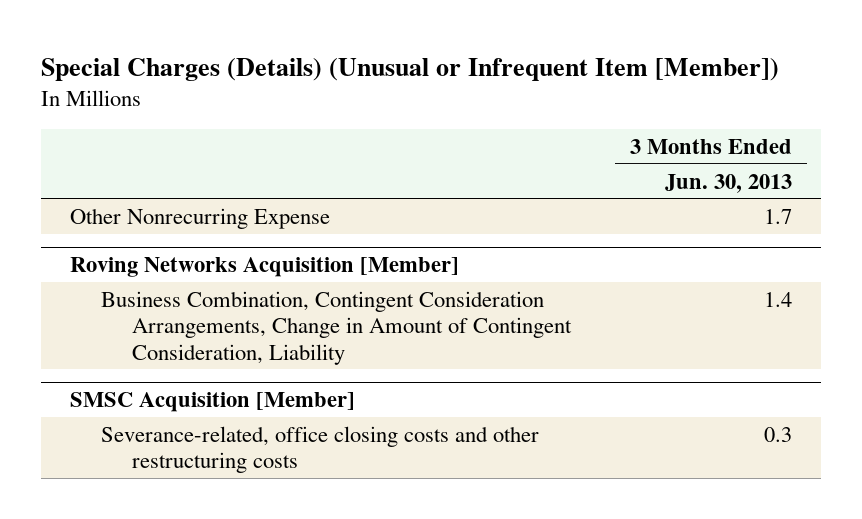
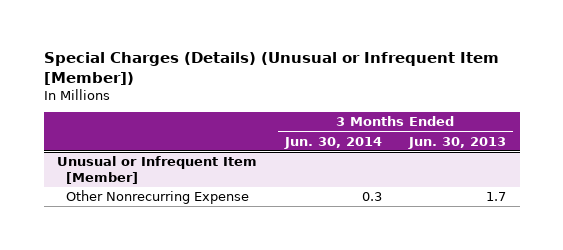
none -> [283,136,382,149] Jun. 30, 2014
none -> [57,156,258,185] Unusual or Infrequent Item [Member]
[70,256,460,277] Roving Networks Acquisition [Member] -> none
[101,290,572,365] Business Combination, Contingent Consideration Arrangements, Change in Amount of Contingent Consideration, Liability -> none
[70,391,356,412] SMSC Acquisition [Member] -> none
[101,425,540,474] Severance-related, office closing costs and other restructuring costs -> none

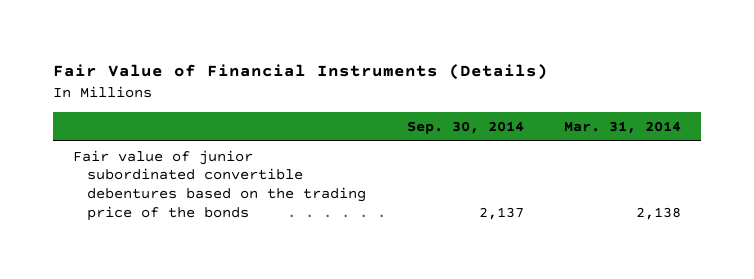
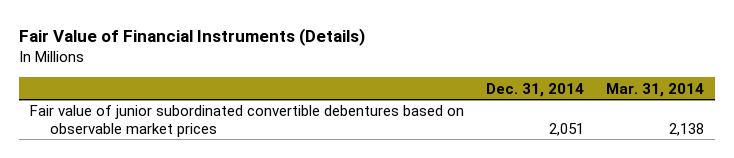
[406,121,524,135] Sep. 30, 2014 -> none
none -> [486,82,585,97] Dec. 31, 2014
[72,149,367,221] Fair value of junior subordinated convertible debentures based on the trading price of the bonds -> [30,105,465,137] Fair value of junior subordinated convertible debentures based on observable market prices

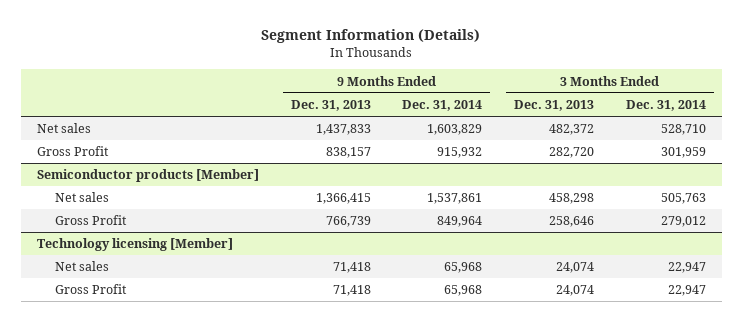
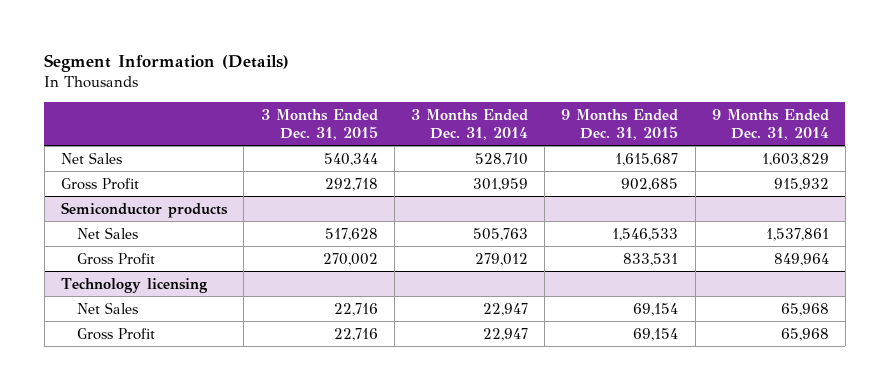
[290,99,371,111] Dec. 31, 2013 -> none
[514,99,595,111] Dec. 31, 2013 -> none
none -> [260,109,378,140] 3 Months Ended Dec. 31, 2015
none -> [561,109,679,140] 9 Months Ended Dec. 31, 2015
[37,123,92,134] Net sales -> [61,151,123,164] Net Sales
[37,169,260,183] Semiconductor products [Member] -> [61,201,229,218] Semiconductor products
[55,192,110,203] Net sales -> [76,226,138,239] Net Sales
[37,238,234,252] Technology licensing [Member] -> [61,277,209,293] Technology licensing
[55,261,110,272] Net sales -> [76,301,138,314] Net Sales

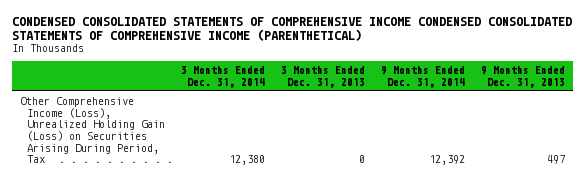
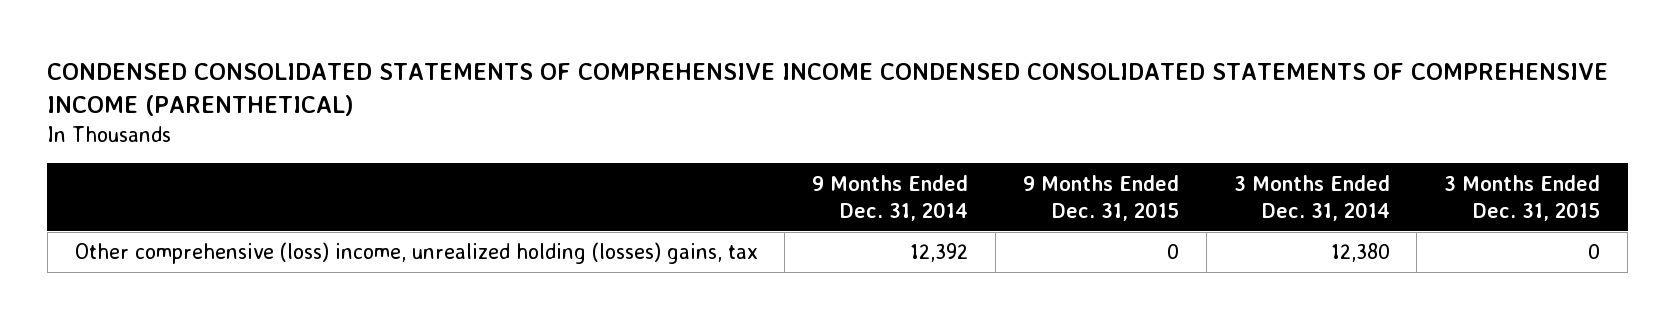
[280,66,365,88] 3 Months Ended Dec. 31, 2013 -> none
[481,66,566,88] 9 Months Ended Dec. 31, 2013 -> none
none -> [1022,174,1179,221] 9 Months Ended Dec. 31, 2015
none -> [1444,174,1601,221] 3 Months Ended Dec. 31, 2015
[19,97,165,164] Other Comprehensive Income (Loss), Unrealized Holding Gain (Loss) on Securities Arising During Period, Tax -> [74,242,758,265] Other comprehensive (loss) income, unrealized holding (losses) gains, tax

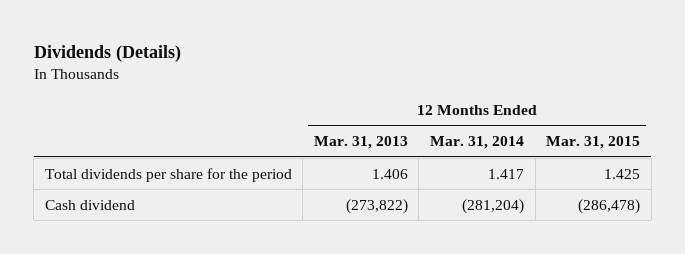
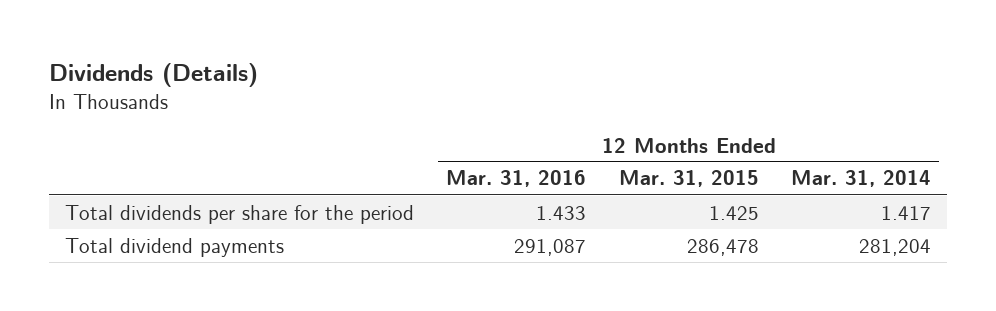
[313,136,408,150] Mar. 31, 2013 -> none
none -> [446,170,587,188] Mar. 31, 2016
[44,199,135,210] Cash dividend -> [64,237,284,257] Total dividend payments
[462,198,525,214] (281,204) -> [859,238,932,256] 281,204
[578,198,641,214] (286,478) -> [686,238,759,256] 286,478

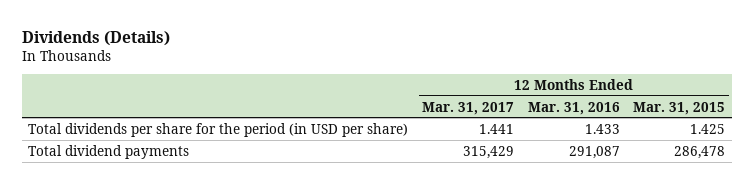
[791,170,932,188] Mar. 31, 2014 -> none
none -> [421,101,514,115] Mar. 31, 2017
[64,204,414,224] Total dividends per share for the period -> [28,122,409,137] Total dividends per share for the period (in USD per share)

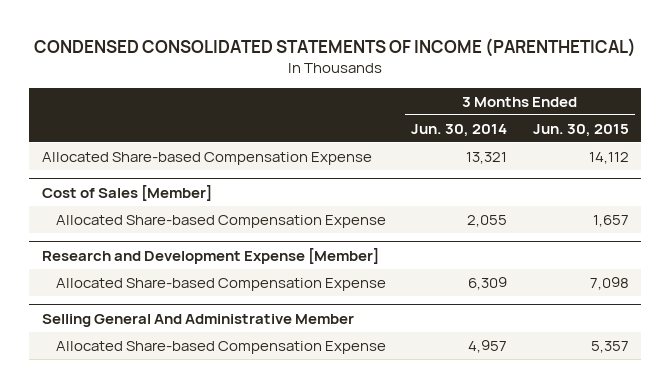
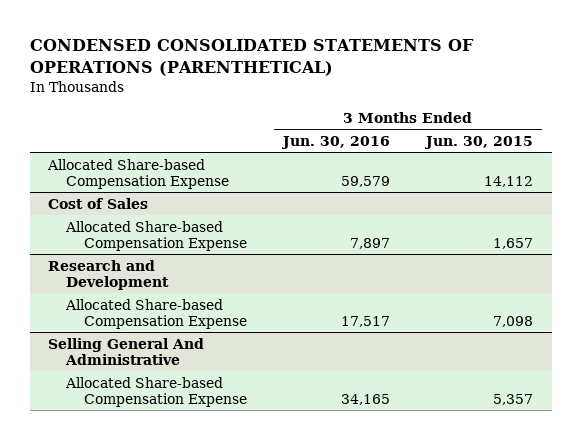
[34,37,637,57] CONDENSED CONSOLIDATED STATEMENTS OF INCOME (PARENTHETICAL) -> [29,39,474,77] CONDENSED CONSOLIDATED STATEMENTS OF OPERATIONS (PARENTHETICAL)
[411,123,508,137] Jun. 30, 2014 -> none
none -> [281,135,391,149] Jun. 30, 2016
[42,184,213,201] Cost of Sales [Member] -> [47,197,148,209] Cost of Sales
[42,247,380,264] Research and Development Expense [Member] -> [47,259,169,290] Research and Development
[42,313,355,327] Selling General And Administrative Member -> [47,337,204,365] Selling General And Administrative

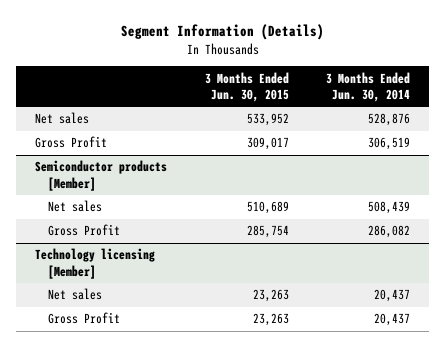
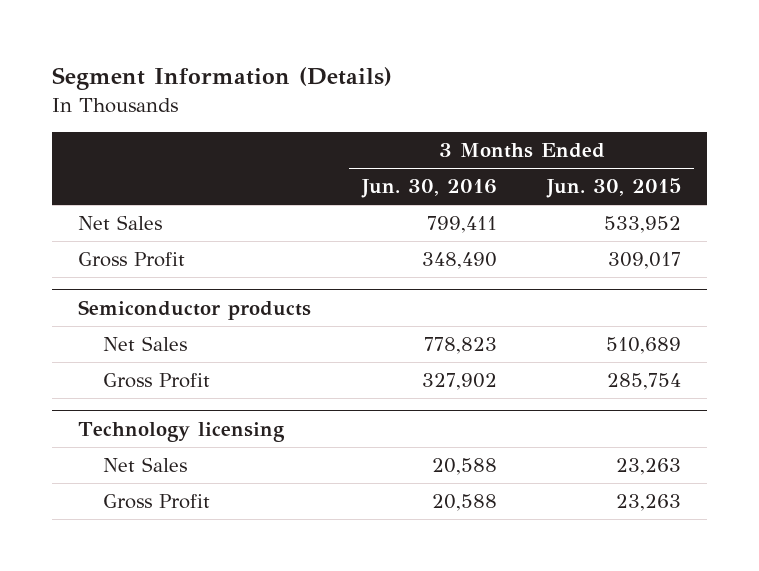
[326,71,411,102] 3 Months Ended Jun. 30, 2014 -> none
none -> [360,179,497,199] Jun. 30, 2016
[35,112,90,125] Net sales -> [77,215,162,231] Net Sales
[35,160,168,191] Semiconductor products [Member] -> [77,299,311,320] Semiconductor products
[48,200,103,213] Net sales -> [102,336,187,352] Net Sales
[35,248,156,279] Technology licensing [Member] -> [77,421,285,442] Technology licensing
[48,288,103,301] Net sales -> [102,457,187,473] Net Sales

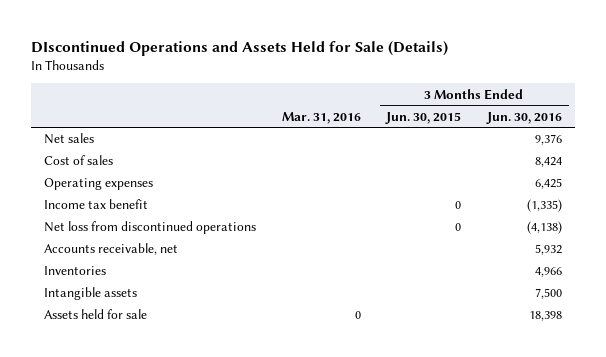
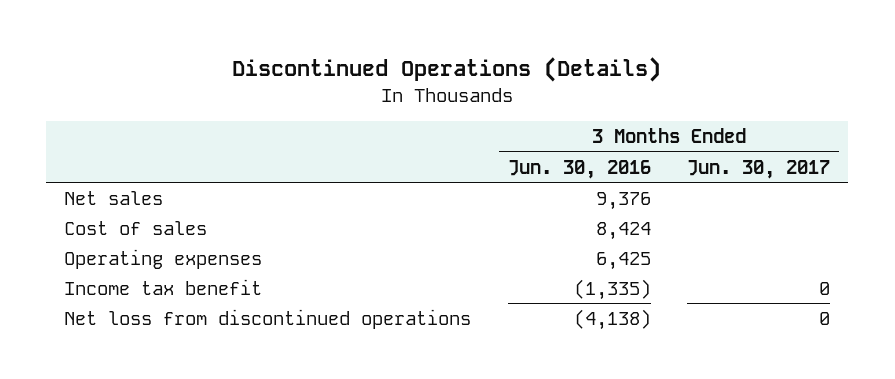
[30,40,448,56] DIscontinued Operations and Assets Held for Sale (Details) -> [232,57,662,83] Discontinued Operations (Details)
[281,111,361,124] Mar. 31, 2016 -> none
[385,111,462,124] Jun. 30, 2015 -> none
none -> [687,159,831,179] Jun. 30, 2017
[43,243,178,256] Accounts receivable, net -> none
[43,266,106,276] Inventories -> none
[43,287,137,301] Intangible assets -> none
[43,309,147,320] Assets held for sale -> none

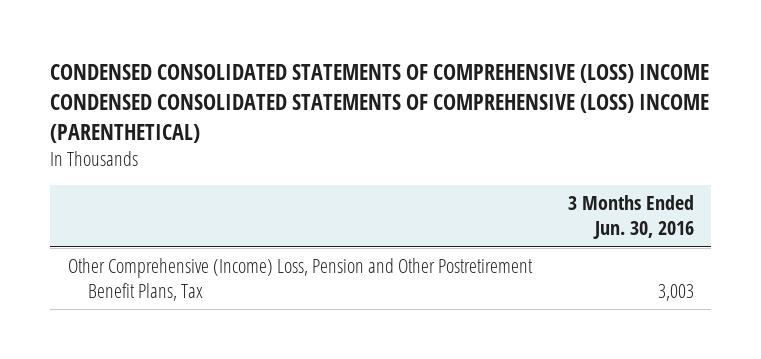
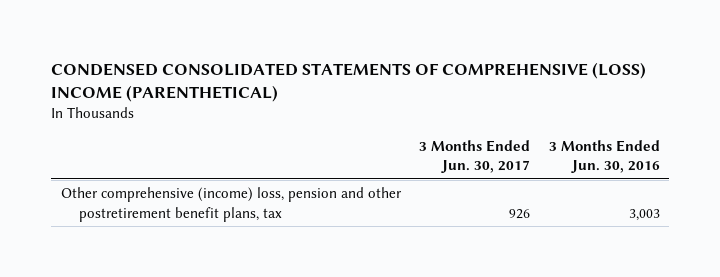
[50,64,710,143] CONDENSED CONSOLIDATED STATEMENTS OF COMPREHENSIVE (LOSS) INCOME CONDENSED CONSOLIDATED STATEMENTS OF COMPREHENSIVE (LOSS) INCOME (PARENTHETICAL) -> [51,61,647,102] CONDENSED CONSOLIDATED STATEMENTS OF COMPREHENSIVE (LOSS) INCOME (PARENTHETICAL)
none -> [419,140,531,174] 3 Months Ended Jun. 30, 2017
[67,258,533,301] Other Comprehensive (Income) Loss, Pension and Other Postretirement Benefit Plans, Tax -> [60,187,402,222] Other comprehensive (income) loss, pension and other postretirement benefit plans, tax

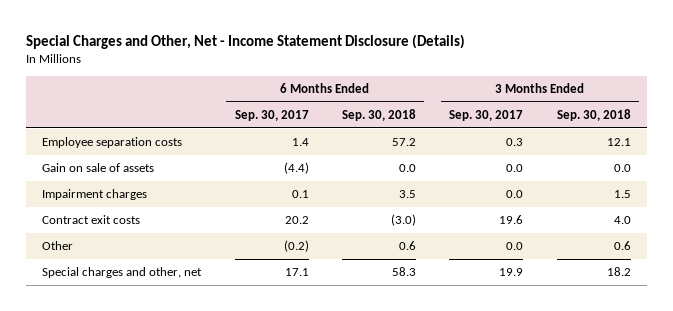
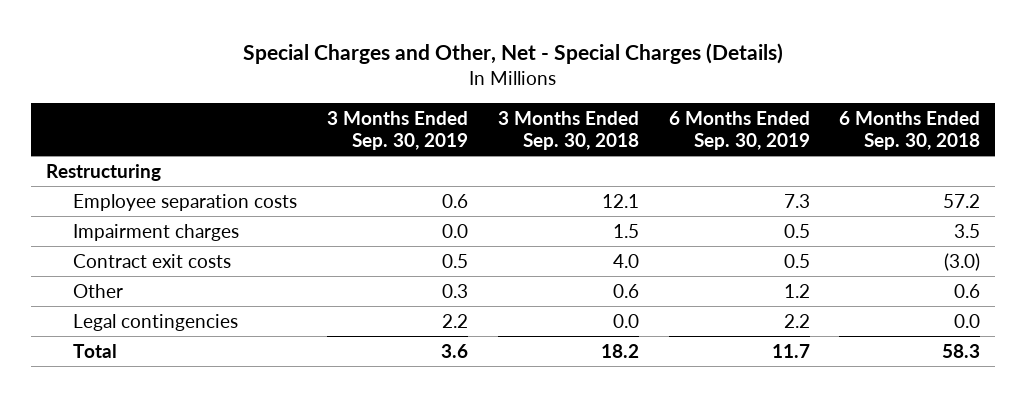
[25,33,465,49] Special Charges and Other, Net - Income Statement Disclosure (Details) -> [243,42,784,64] Special Charges and Other, Net - Special Charges (Details)
[234,109,309,121] Sep. 30, 2017 -> none
[449,109,524,121] Sep. 30, 2017 -> none
none -> [326,110,468,151] 3 Months Ended Sep. 30, 2019
none -> [668,110,810,151] 6 Months Ended Sep. 30, 2019
none -> [46,163,162,181] Restructuring
[42,163,155,173] Gain on sale of assets -> none
none -> [72,313,238,331] Legal contingencies
[42,267,203,279] Special charges and other, net -> [72,343,117,358] Total

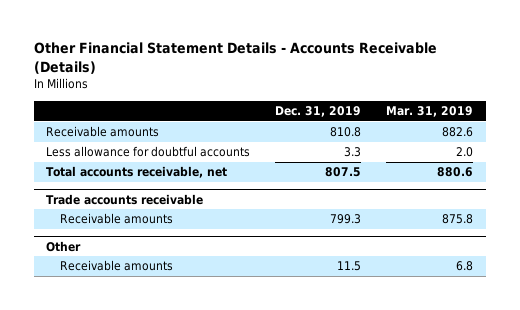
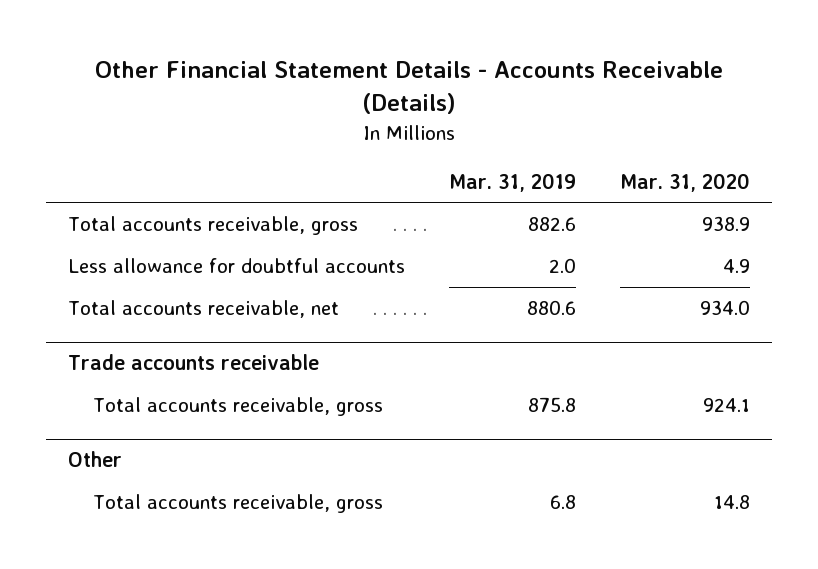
[275,106,362,118] Dec. 31, 2019 -> none
none -> [619,172,750,192] Mar. 31, 2020
[46,126,160,138] Receivable amounts -> [67,215,358,235] Total accounts receivable, gross
[60,213,174,225] Receivable amounts -> [92,396,383,416] Total accounts receivable, gross
[60,260,174,272] Receivable amounts -> [92,493,383,513] Total accounts receivable, gross

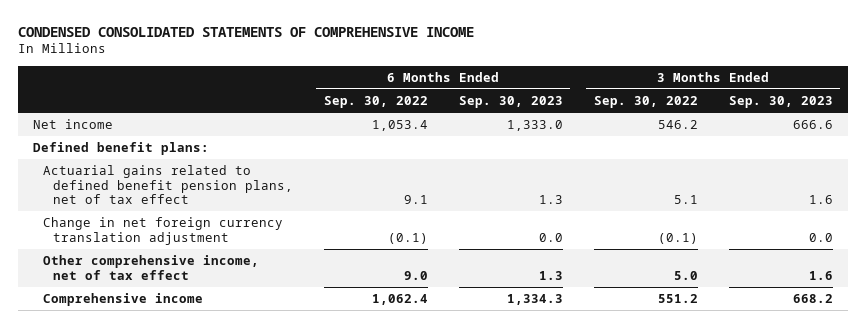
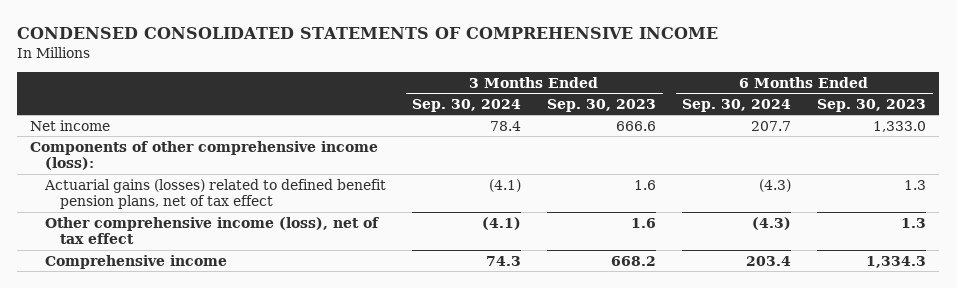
[323,96,428,109] Sep. 30, 2022 -> none
[593,96,698,109] Sep. 30, 2022 -> none
none -> [412,98,522,112] Sep. 30, 2024
none -> [682,98,792,112] Sep. 30, 2024
[33,142,210,156] Defined benefit plans: -> none
[42,217,283,245] Change in net foreign currency translation adjustment -> none
none -> [30,140,379,170] Components of other comprehensive income (loss):
[42,165,293,205] Actuarial gains related to defined benefit pension plans, net of tax effect -> [44,178,387,209] Actuarial gains (losses) related to defined benefit pension plans, net of tax effect
[42,255,259,280] Other comprehensive income, net of tax effect -> [45,216,380,244] Other comprehensive income (loss), net of tax effect

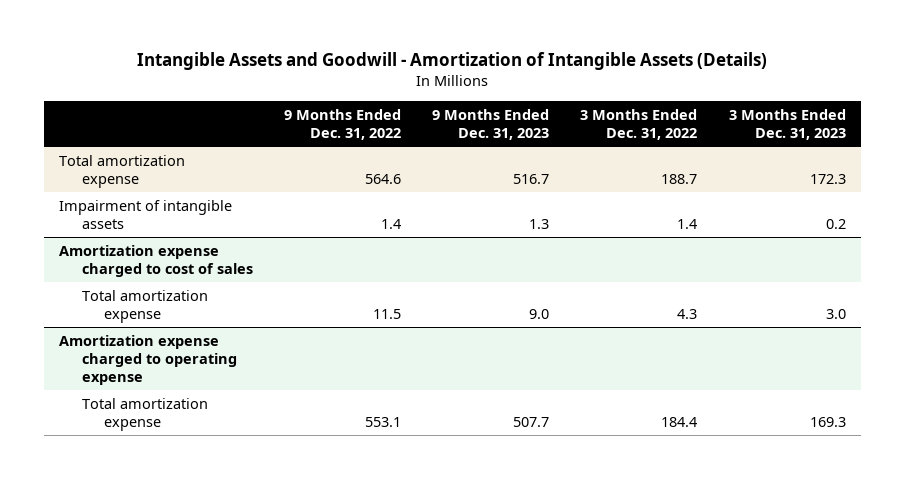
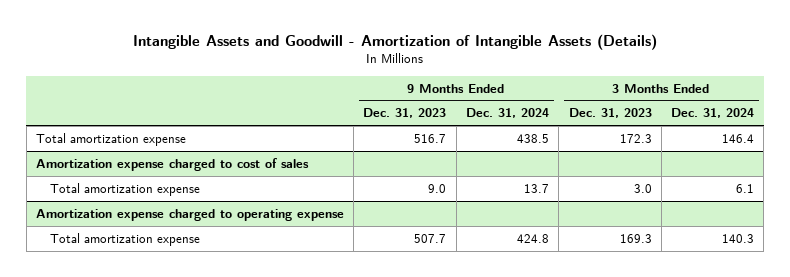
[283,108,401,140] 9 Months Ended Dec. 31, 2022 -> none
[580,108,698,140] 3 Months Ended Dec. 31, 2022 -> none
none -> [466,108,550,119] Dec. 31, 2024
none -> [671,108,755,119] Dec. 31, 2024
[59,200,233,229] Impairment of intangible assets -> none

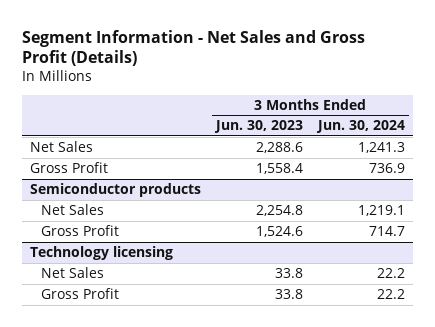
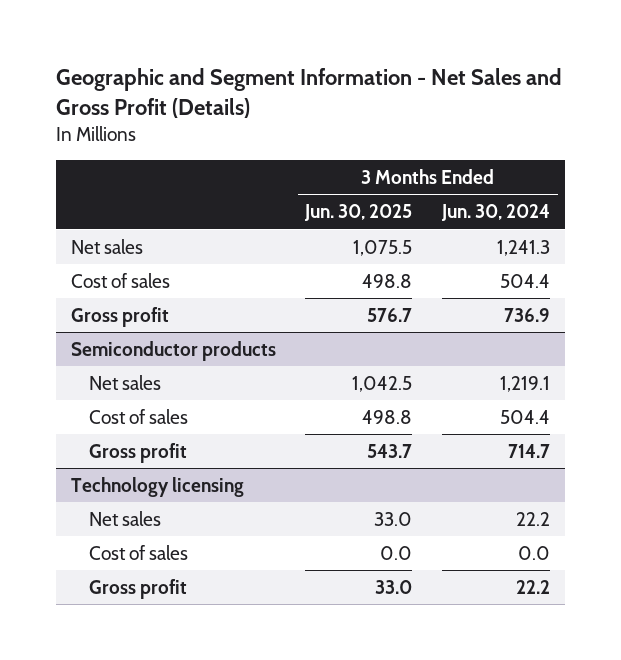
[21,29,365,67] Segment Information - Net Sales and Gross Profit (Details) -> [55,68,562,118] Geographic and Segment Information - Net Sales and Gross Profit (Details)
[213,120,303,134] Jun. 30, 2023 -> none
none -> [304,204,413,222] Jun. 30, 2025
[29,141,93,153] Net Sales -> [70,238,143,254] Net sales
none -> [70,272,170,288] Cost of sales
[29,162,108,174] Gross Profit -> [70,306,169,327] Gross profit
[41,204,105,216] Net Sales -> [88,374,161,390] Net sales
none -> [88,408,188,424] Cost of sales
[41,225,120,237] Gross Profit -> [88,442,187,463] Gross profit
[41,267,105,279] Net Sales -> [88,510,161,526] Net sales
none -> [88,544,188,560] Cost of sales
[41,288,120,300] Gross Profit -> [88,578,187,599] Gross profit

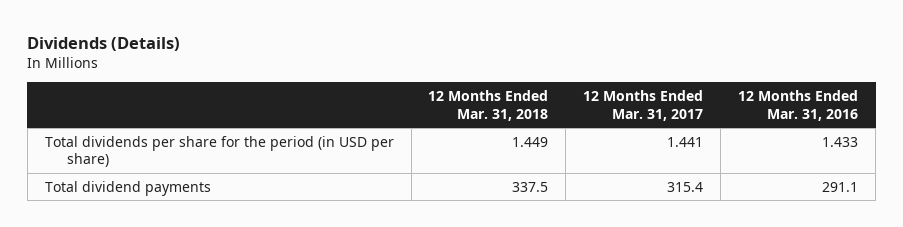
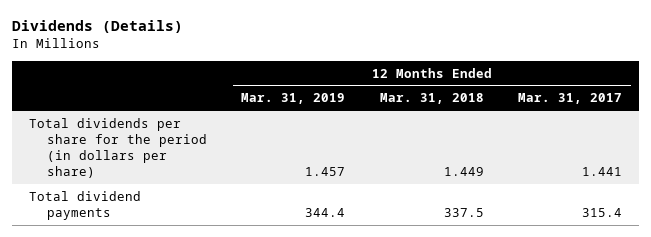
[738,90,859,121] 12 Months Ended Mar. 31, 2016 -> none
none -> [241,93,346,105] Mar. 31, 2019
[44,135,394,168] Total dividends per share for the period (in USD per share) -> [29,117,207,178] Total dividends per share for the period (in dollars per share)

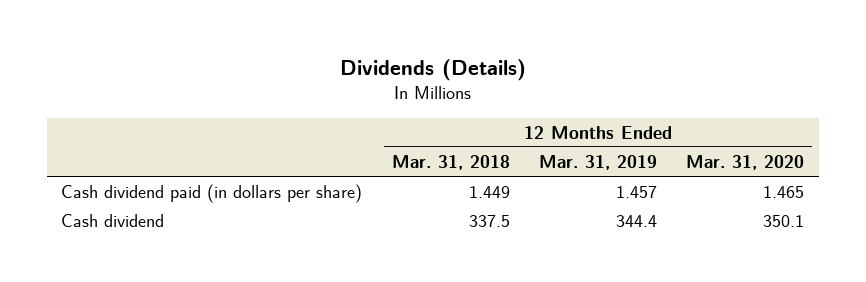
[517,93,622,105] Mar. 31, 2017 -> none
none -> [686,154,805,170] Mar. 31, 2020
[29,117,207,178] Total dividends per share for the period (in dollars per share) -> [61,183,363,203] Cash dividend paid (in dollars per share)
[29,190,142,220] Total dividend payments -> [61,213,165,227] Cash dividend

